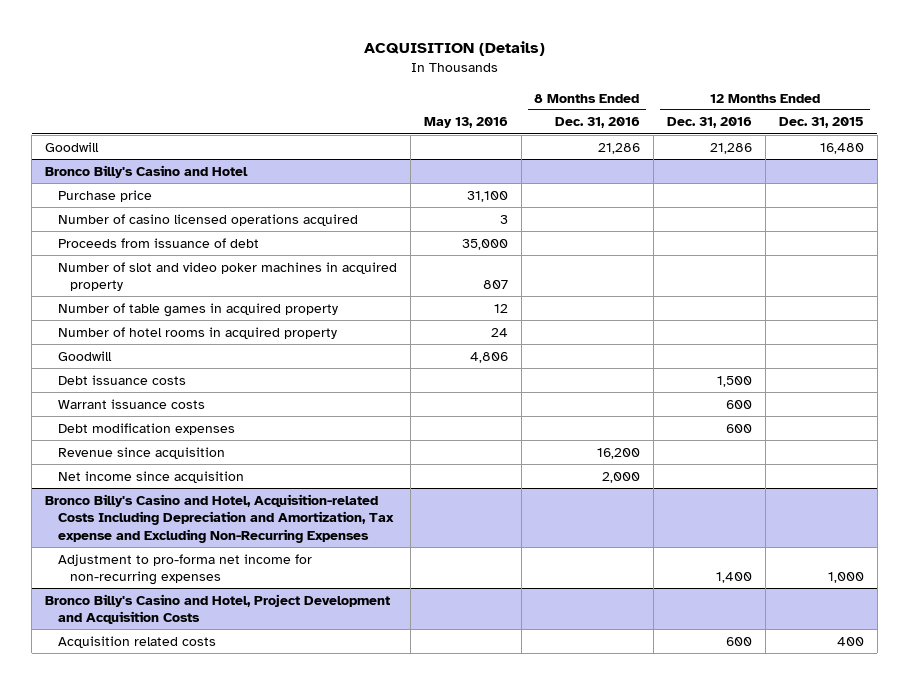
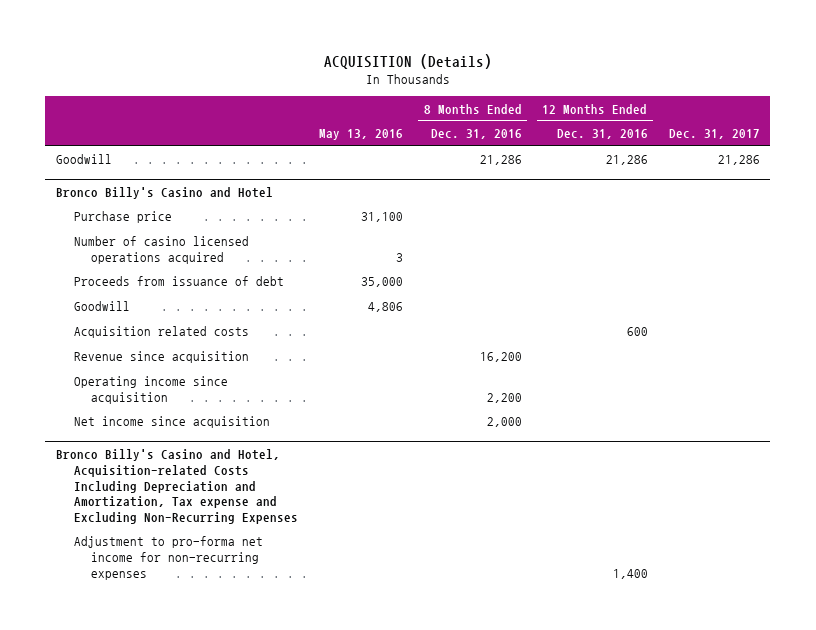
[778,117,864,129] Dec. 31, 2015 -> none
none -> [668,129,760,140] Dec. 31, 2017
[57,261,397,292] Number of slot and video poker machines in acquired property -> none
[57,302,338,317] Number of table games in acquired property -> none
[57,326,337,339] Number of hotel rooms in acquired property -> none
[57,374,186,385] Debt issuance costs -> none
[57,398,205,409] Warrant issuance costs -> none
[57,422,235,435] Debt modification expenses -> none
none -> [73,326,249,339] Acquisition related costs
none -> [73,376,228,405] Operating income since acquisition
[45,593,391,625] Bronco Billy's Casino and Hotel, Project Development and Acquisition Costs -> none
[57,635,216,648] Acquisition related costs -> none

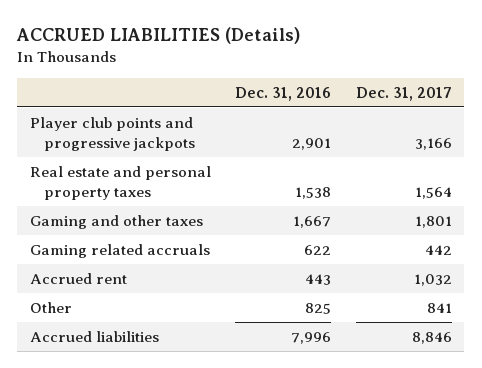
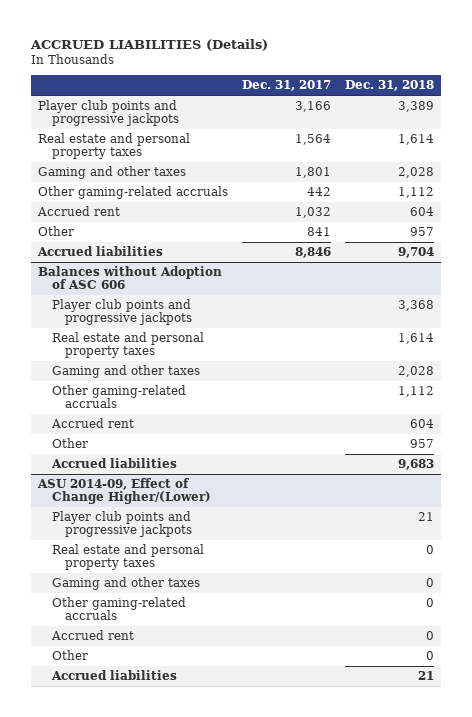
[235,86,332,101] Dec. 31, 2016 -> none
none -> [345,80,435,92] Dec. 31, 2018
[29,243,210,258] Gaming related accruals -> [38,186,229,200] Other gaming-related accruals
none -> [38,266,223,290] Balances without Adoption of ASC 606
none -> [51,299,193,326] Player club points and progressive jackpots
none -> [51,332,204,359] Real estate and personal property taxes
none -> [51,365,200,379] Gaming and other taxes
none -> [51,385,186,409] Other gaming-related accruals
none -> [50,418,134,429] Accrued rent
none -> [51,438,88,449] Other
none -> [50,458,177,469] Accrued liabilities
none -> [37,478,211,505] ASU 2014-09, Effect of Change Higher/(Lower)
none -> [51,511,193,538] Player club points and progressive jackpots
none -> [51,544,204,571] Real estate and personal property taxes
none -> [51,577,200,591] Gaming and other taxes
none -> [51,597,186,621] Other gaming-related accruals
none -> [50,630,134,641] Accrued rent
none -> [51,650,88,661] Other
none -> [50,670,177,681] Accrued liabilities

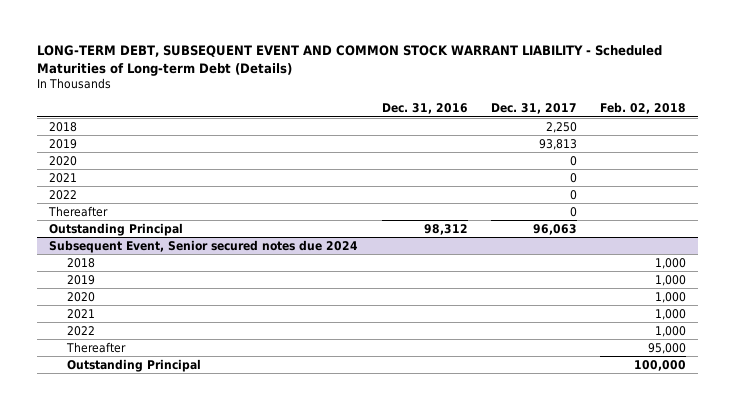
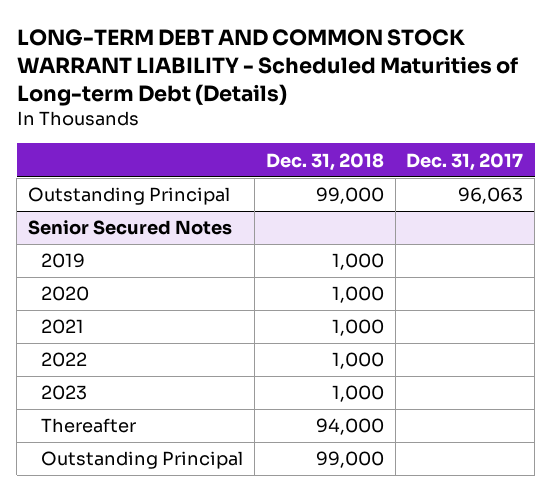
[37,45,663,76] LONG-TERM DEBT, SUBSEQUENT EVENT AND COMMON STOCK WARRANT LIABILITY - Scheduled Maturities of Long-term Debt (Details) -> [16,28,518,106] LONG-TERM DEBT AND COMMON STOCK WARRANT LIABILITY - Scheduled Maturities of Long-term Debt (Details)
[381,103,468,115] Dec. 31, 2016 -> none
[600,102,687,115] Feb. 02, 2018 -> none
none -> [265,152,384,171] Dec. 31, 2018
[49,121,78,132] 2018 -> none
[49,138,78,149] 2019 -> none
[49,155,78,166] 2020 -> none
[49,172,78,183] 2021 -> none
[49,189,78,200] 2022 -> none
[48,205,109,217] Thereafter -> none
[67,257,96,268] 2018 -> none
[49,239,359,253] Subsequent Event, Senior secured notes due 2024 -> [28,220,233,236] Senior Secured Notes
none -> [41,385,88,401] 2023

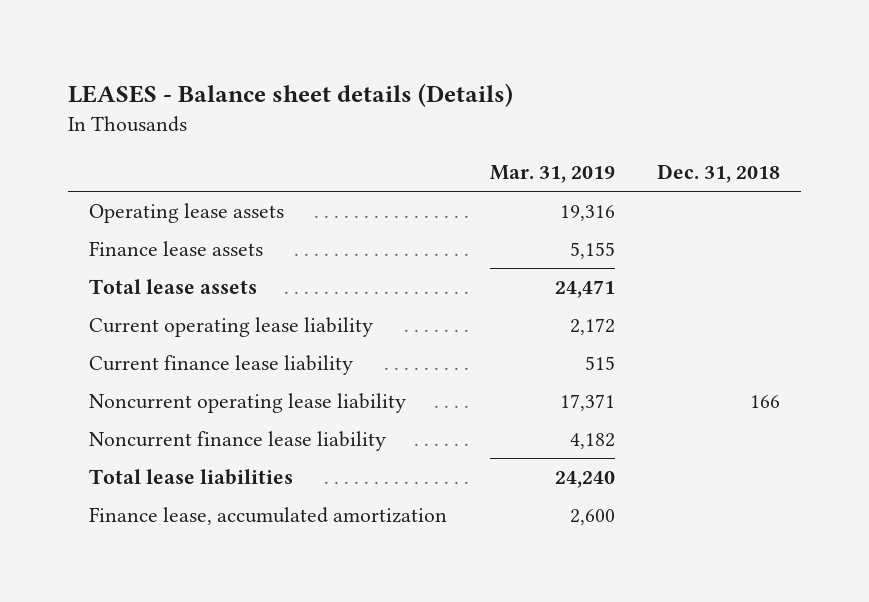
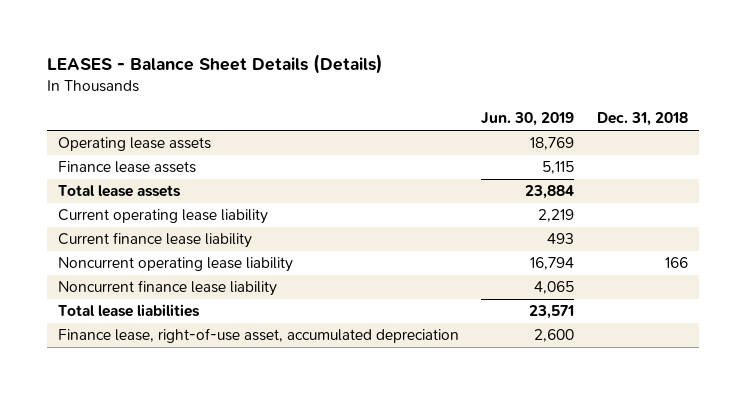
[68,82,514,107] LEASES - Balance sheet details (Details) -> [46,54,383,75] LEASES - Balance Sheet Details (Details)
[489,164,615,183] Mar. 31, 2019 -> none
none -> [481,112,575,127] Jun. 30, 2019
[89,507,448,526] Finance lease, accumulated amortization -> [57,328,459,344] Finance lease, right-of-use asset, accumulated depreciation

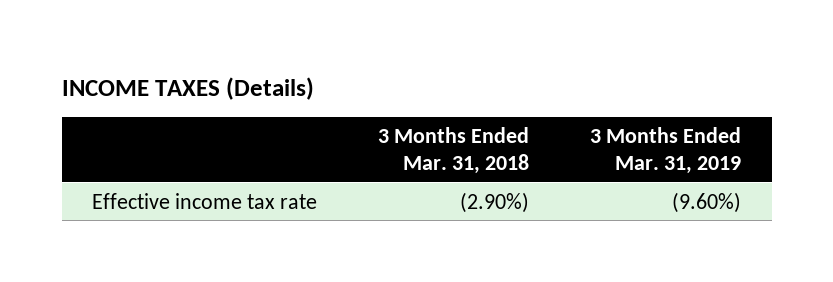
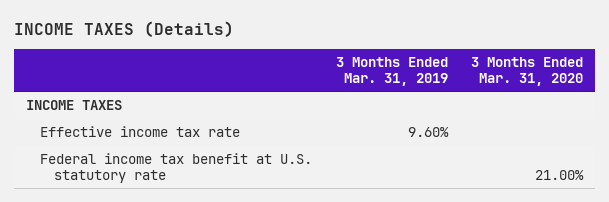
[378,126,530,175] 3 Months Ended Mar. 31, 2018 -> none
none -> [471,56,584,86] 3 Months Ended Mar. 31, 2020
none -> [25,100,122,111] INCOME TAXES
[672,191,742,213] (9.60%) -> [407,127,449,138] 9.60%
none -> [39,153,312,184] Federal income tax benefit at U.S. statutory rate

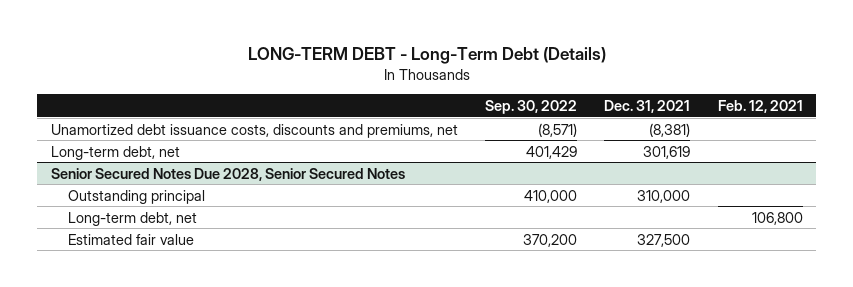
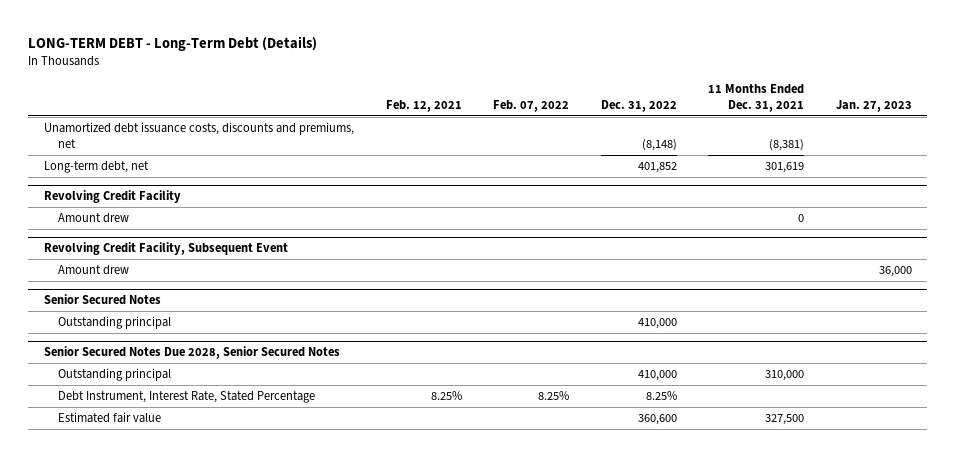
[485,99,578,114] Sep. 30, 2022 -> none
[604,99,691,113] Dec. 31, 2021 -> none
none -> [493,100,570,113] Feb. 07, 2022
none -> [600,100,677,113] Dec. 31, 2022
none -> [708,83,805,113] 11 Months Ended Dec. 31, 2021
none -> [835,100,912,113] Jan. 27, 2023
none -> [43,190,181,204] Revolving Credit Facility
none -> [57,212,129,223] Amount drew
none -> [43,242,288,256] Revolving Credit Facility, Subsequent Event
none -> [57,264,129,275] Amount drew
none -> [43,294,161,306] Senior Secured Notes
none -> [57,315,171,329] Outstanding principal
[67,211,197,226] Long-term debt, net -> none
none -> [57,390,315,403] Debt Instrument, Interest Rate, Stated Percentage

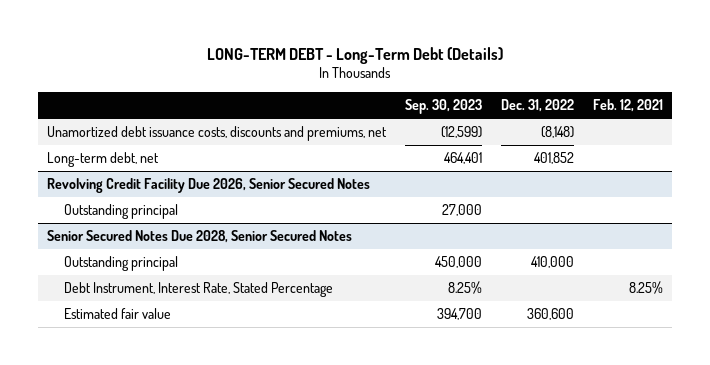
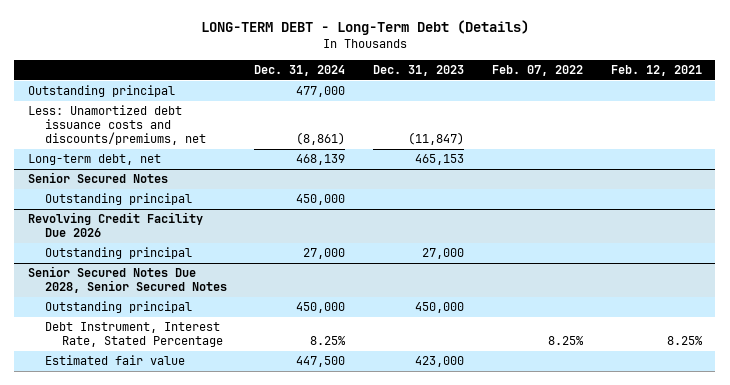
[405,99,483,115] Sep. 30, 2023 -> none
[501,99,575,113] Dec. 31, 2022 -> none
none -> [254,65,346,77] Dec. 31, 2024
none -> [373,65,465,77] Dec. 31, 2023
none -> [491,65,583,77] Feb. 07, 2022
none -> [27,85,175,98] Outstanding principal
[47,126,388,142] Unamortized debt issuance costs, discounts and premiums, net -> [27,105,206,145] Less: Unamortized debt issuance costs and discounts/premiums, net
none -> [27,172,168,184] Senior Secured Notes
none -> [44,193,192,206] Outstanding principal
[47,178,371,194] Revolving Credit Facility Due 2026, Senior Secured Notes -> [27,212,203,238] Revolving Credit Facility Due 2026

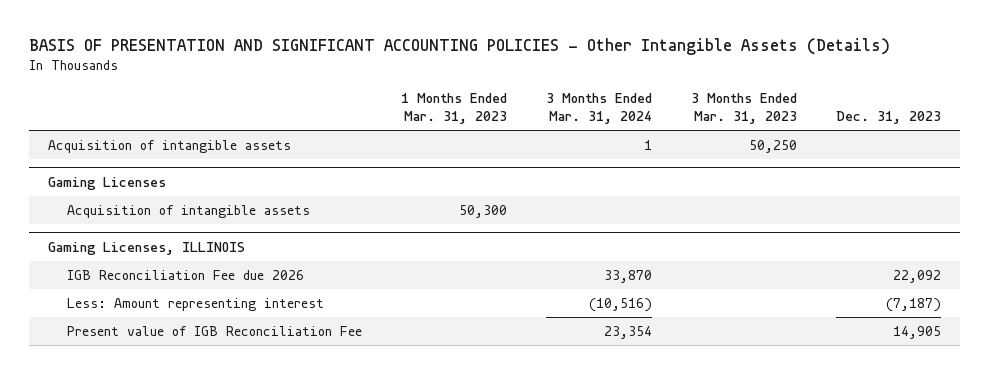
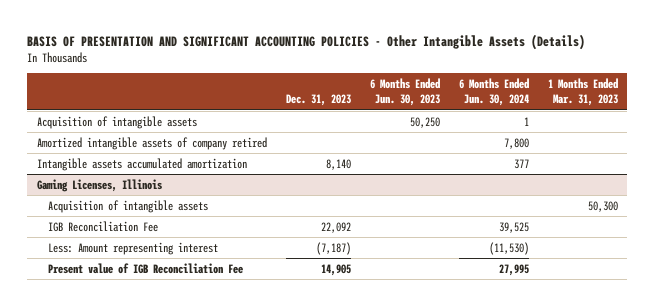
[545,93,652,125] 3 Months Ended Mar. 31, 2024 -> none
[690,93,797,125] 3 Months Ended Mar. 31, 2023 -> none
none -> [369,78,440,107] 6 Months Ended Jun. 30, 2023
none -> [458,78,529,107] 6 Months Ended Jun. 30, 2024
[48,176,167,190] Gaming Licenses -> none
[67,204,311,218] Acquisition of intangible assets -> none
none -> [36,136,267,150] Amortized intangible assets of company retired
none -> [36,157,247,171] Intangible assets accumulated amortization
[48,241,246,255] Gaming Licenses, ILLINOIS -> [36,178,162,192] Gaming Licenses, Illinois
none -> [48,199,209,213] Acquisition of intangible assets
[67,269,305,280] IGB Reconciliation Fee due 2026 -> [48,220,159,232] IGB Reconciliation Fee

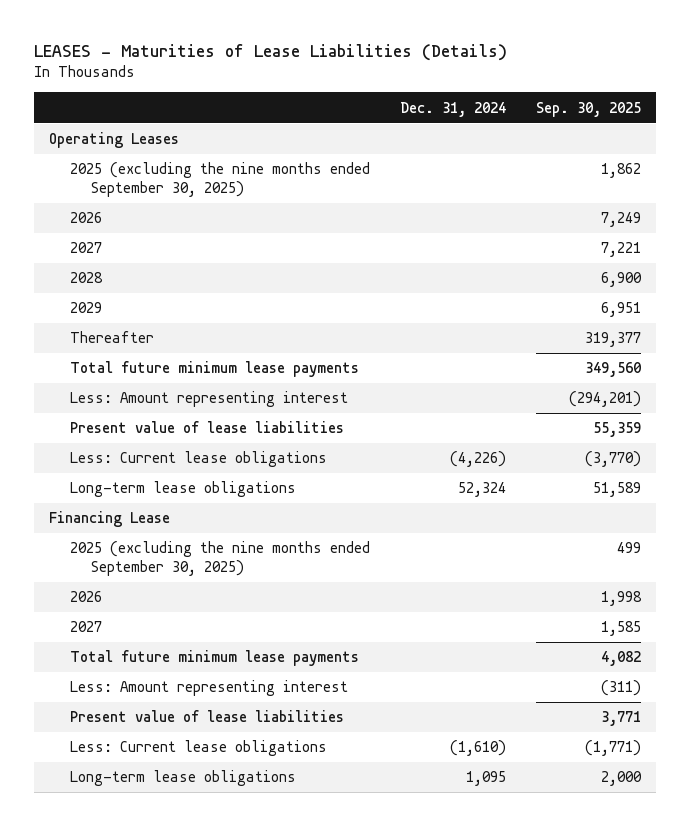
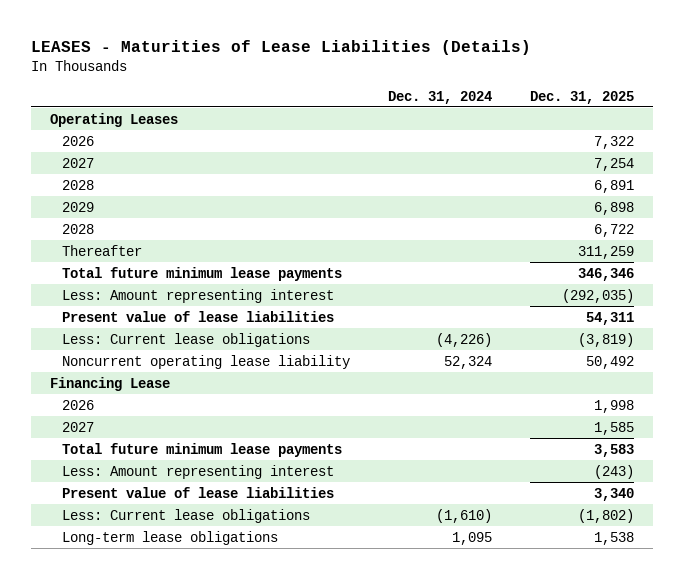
[535,101,641,117] Sep. 30, 2025 -> none
none -> [529,90,634,104] Dec. 31, 2025
[69,162,370,198] 2025 (excluding the nine months ended September 30, 2025) -> none
none -> [61,223,94,234] 2028
[69,481,296,498] Long-term lease obligations -> [61,354,350,369] Noncurrent operating lease liability
[69,541,370,577] 2025 (excluding the nine months ended September 30, 2025) -> none

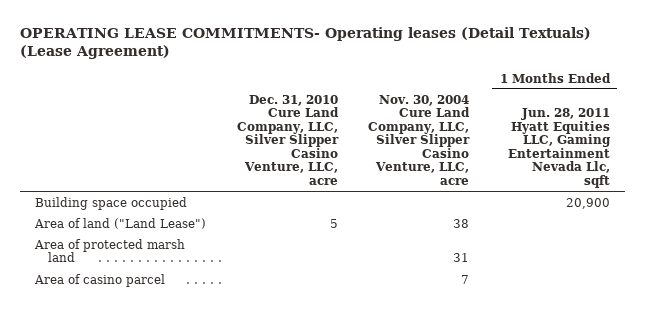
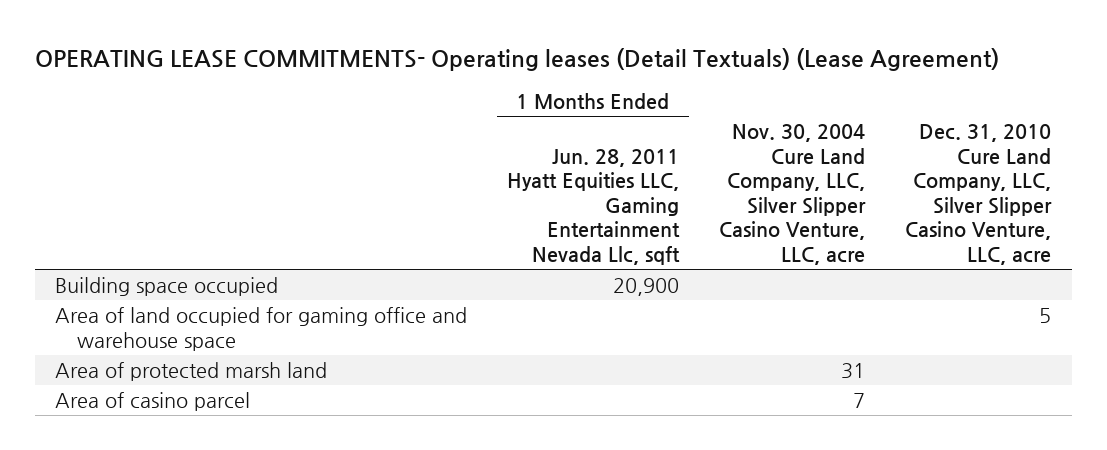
[34,217,207,229] Area of land ("Land Lease") -> none
none -> [55,306,468,351] Area of land occupied for gaming office and warehouse space

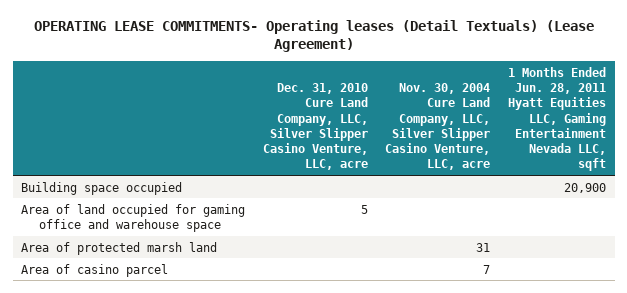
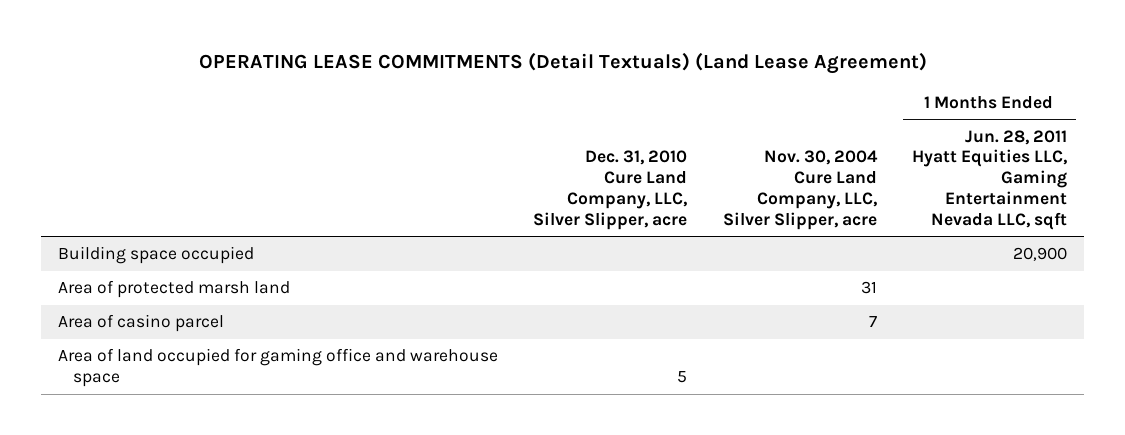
[33,20,594,53] OPERATING LEASE COMMITMENTS- Operating leases (Detail Textuals) (Lease Agreement) -> [198,51,927,74] OPERATING LEASE COMMITMENTS (Detail Textuals) (Land Lease Agreement)
[262,83,368,171] Dec. 31, 2010 Cure Land Company, LLC, Silver Slipper Casino Venture, LLC, acre -> none
[385,83,491,171] Nov. 30, 2004 Cure Land Company, LLC, Silver Slipper Casino Venture, LLC, acre -> none
none -> [533,150,688,230] Dec. 31, 2010 Cure Land Company, LLC, Silver Slipper, acre
none -> [722,150,878,230] Nov. 30, 2004 Cure Land Company, LLC, Silver Slipper, acre
[21,203,246,232] Area of land occupied for gaming office and warehouse space -> [58,348,499,388] Area of land occupied for gaming office and warehouse space

